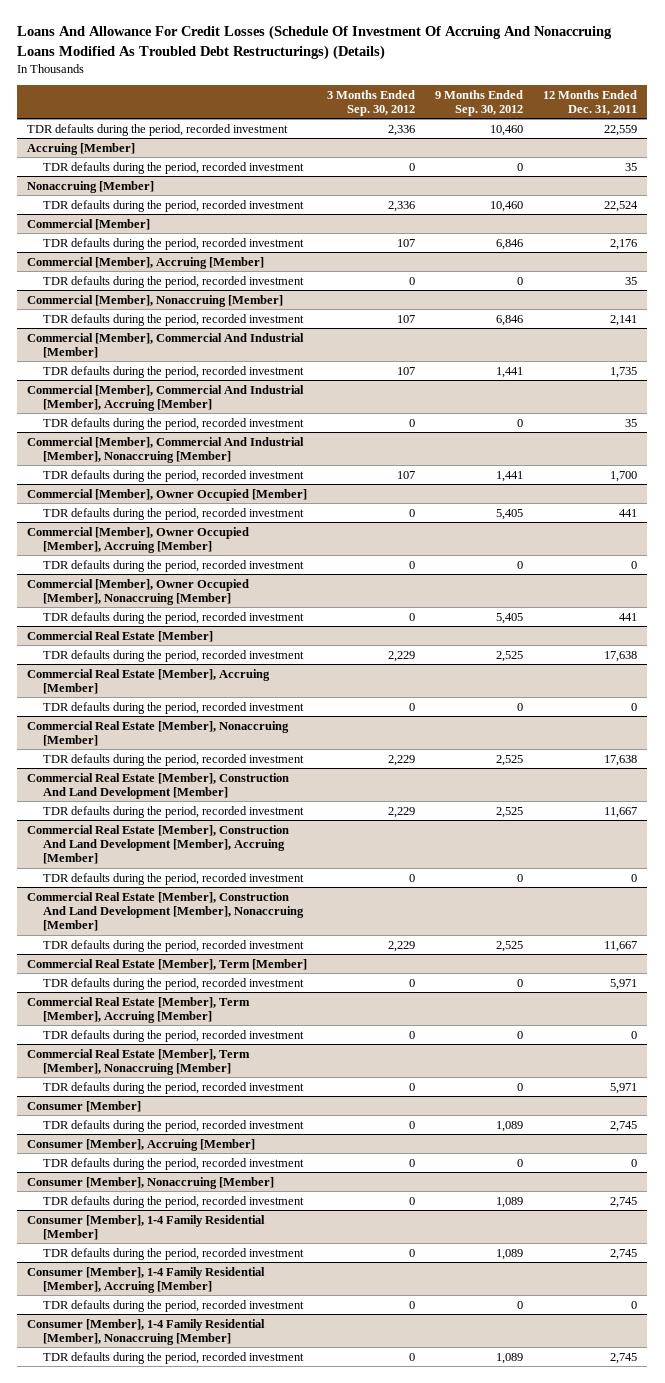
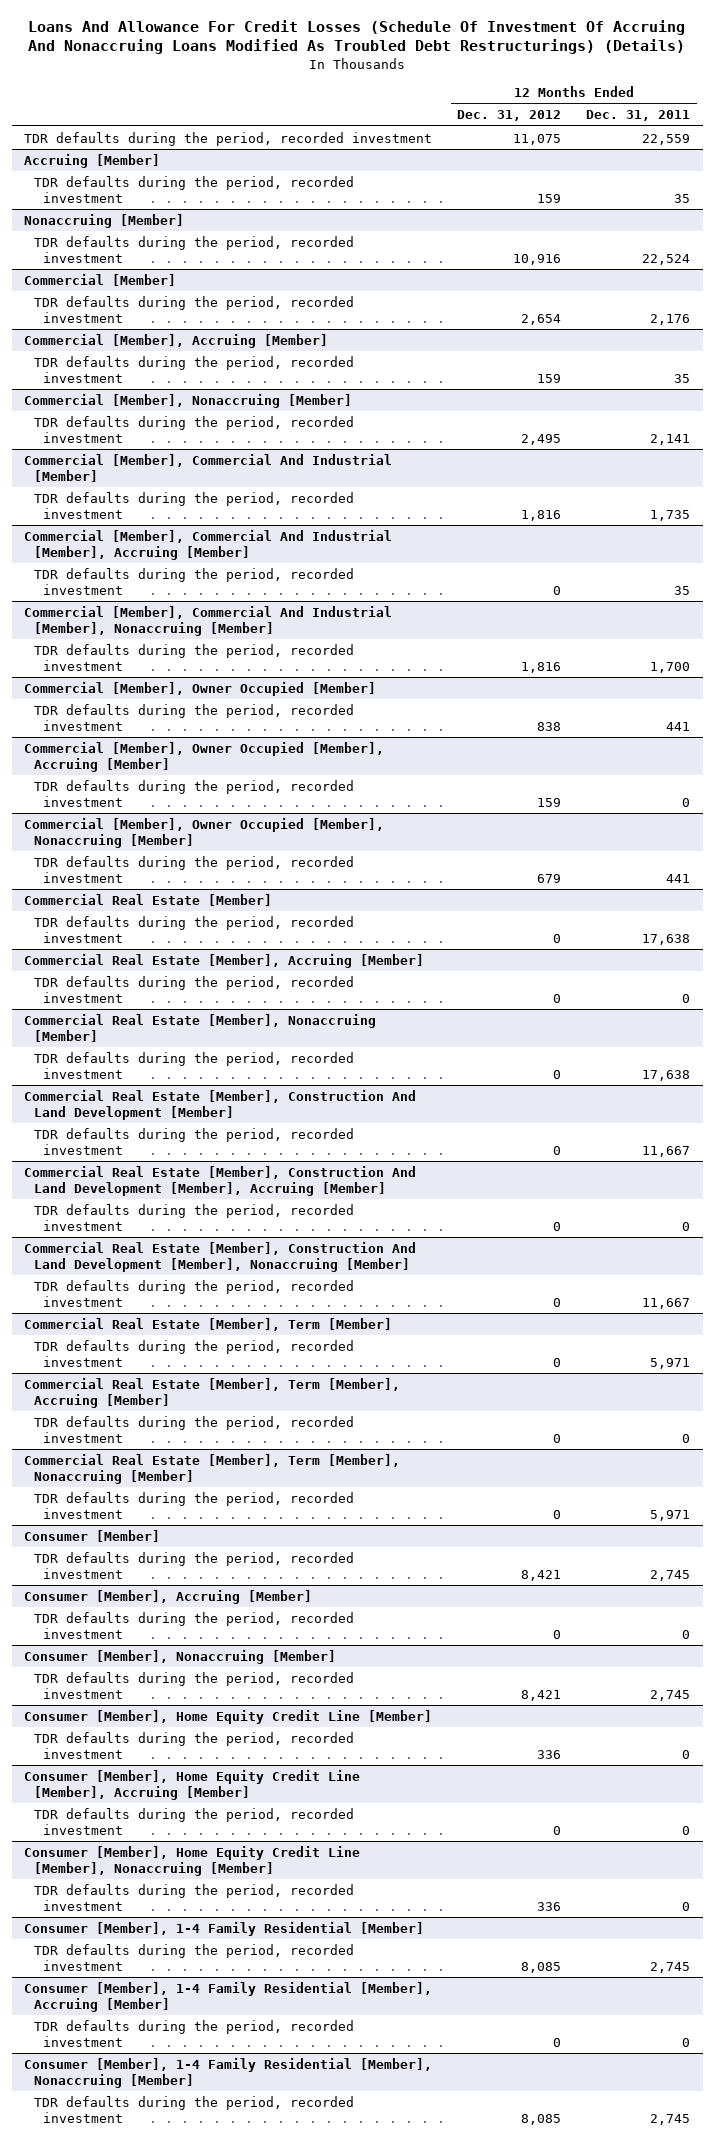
[327,89,416,117] 3 Months Ended Sep. 30, 2012 -> none
[435,89,524,117] 9 Months Ended Sep. 30, 2012 -> none
none -> [457,110,562,122] Dec. 31, 2012
none -> [24,1709,433,1724] Consumer [Member], Home Equity Credit Line [Member]
none -> [33,1731,354,1759] TDR defaults during the period, recorded investment
none -> [24,1769,361,1800] Consumer [Member], Home Equity Credit Line [Member], Accruing [Member]
none -> [33,1807,354,1835] TDR defaults during the period, recorded investment
none -> [24,1845,361,1876] Consumer [Member], Home Equity Credit Line [Member], Nonaccruing [Member]
none -> [33,1883,354,1911] TDR defaults during the period, recorded investment

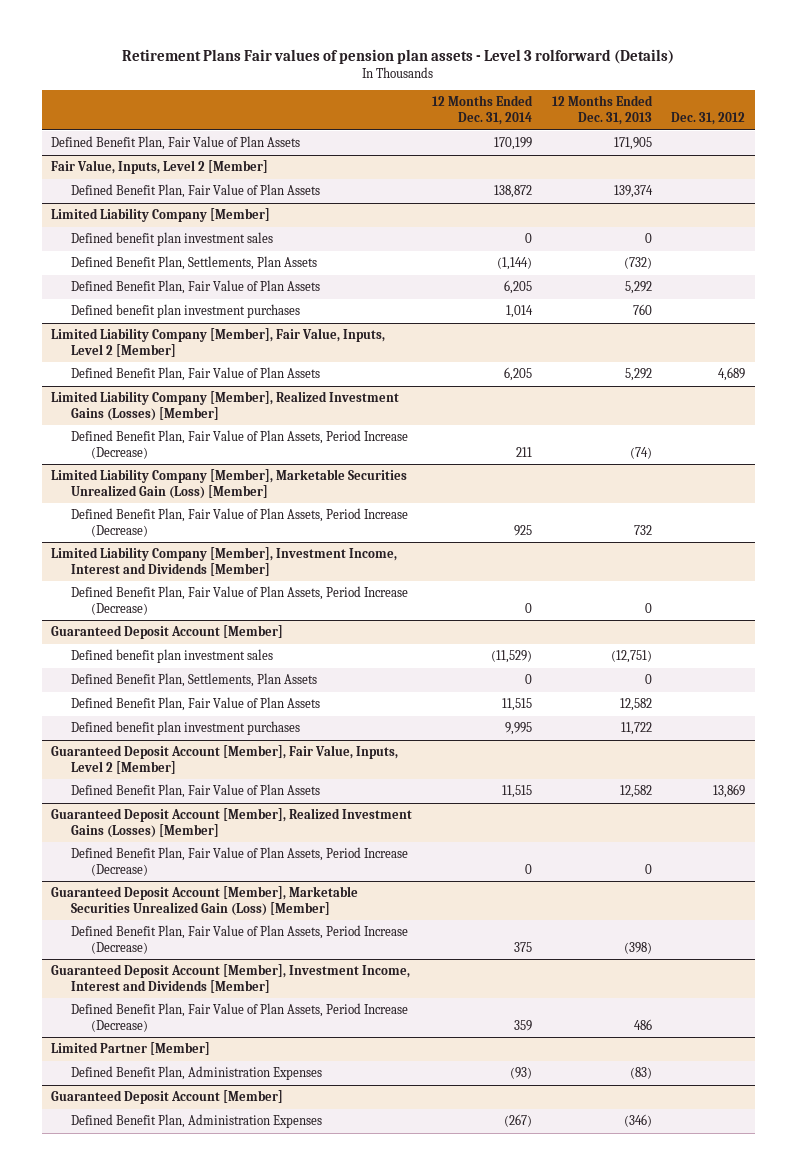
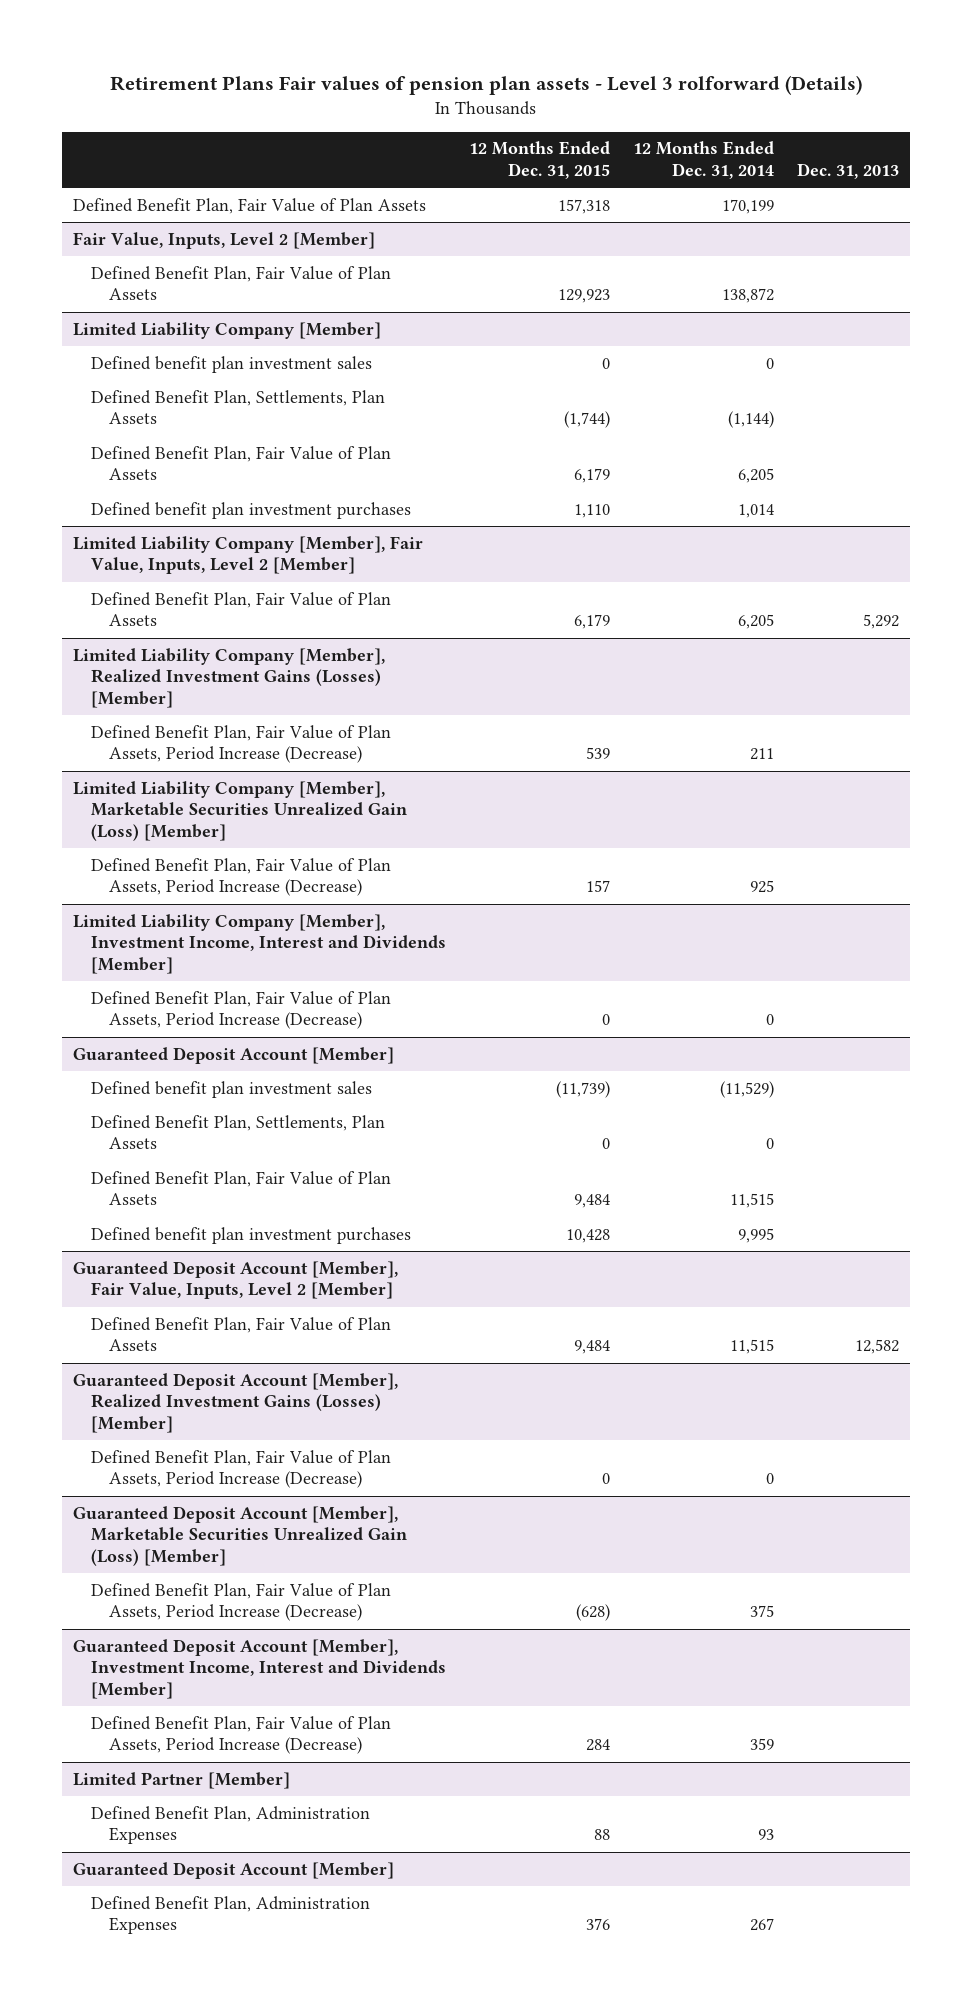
[551,95,653,125] 12 Months Ended Dec. 31, 2013 -> none
[671,111,746,125] Dec. 31, 2012 -> none
none -> [469,141,611,179] 12 Months Ended Dec. 31, 2015
none -> [796,162,899,179] Dec. 31, 2013
[510,1067,533,1080] (93) -> [758,1829,775,1841] 93
[504,1114,533,1128] (267) -> [750,1918,775,1932] 267

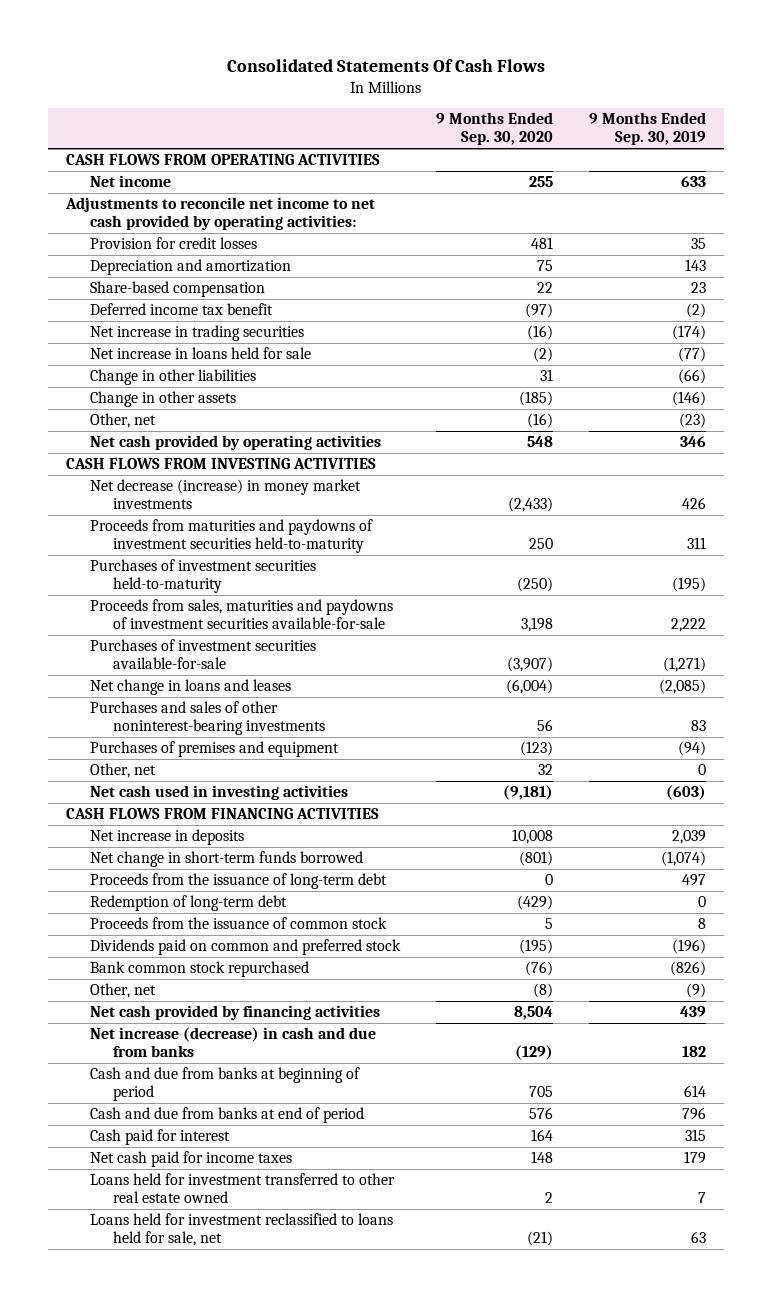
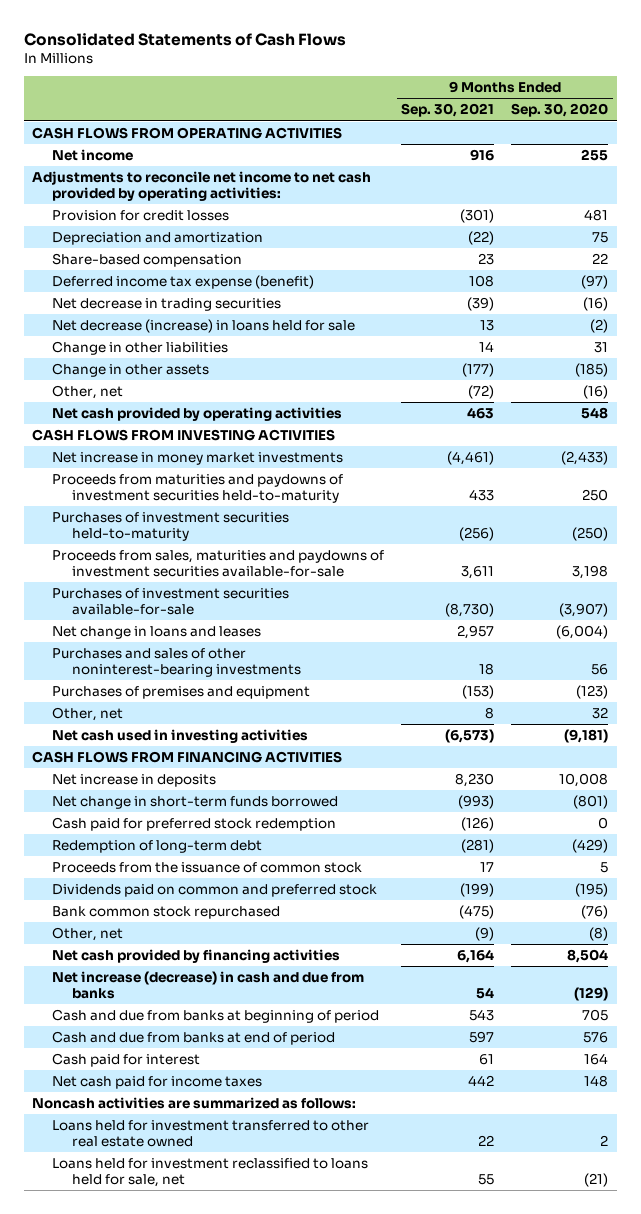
[227,59,546,73] Consolidated Statements Of Cash Flows -> [23,32,346,46] Consolidated Statements of Cash Flows
[588,112,706,146] 9 Months Ended Sep. 30, 2019 -> none
none -> [401,103,495,118] Sep. 30, 2021
[89,303,273,316] Deferred income tax benefit -> [52,275,315,290] Deferred income tax expense (benefit)
[89,325,304,342] Net increase in trading securities -> [52,298,282,312] Net decrease in trading securities
[89,347,311,360] Net increase in loans held for sale -> [52,319,356,334] Net decrease (increase) in loans held for sale
[89,479,361,510] Net decrease (increase) in money market investments -> [52,452,344,466] Net increase in money market investments
[89,873,387,890] Proceeds from the issuance of long-term debt -> none
none -> [52,817,337,832] Cash paid for preferred stock redemption
none -> [32,1097,357,1110] Noncash activities are summarized as follows:

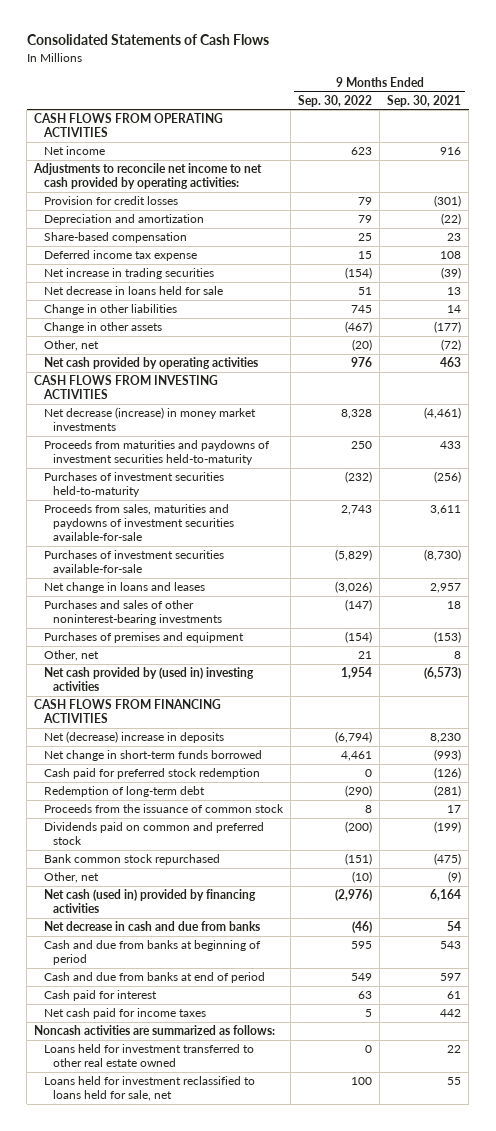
[511,103,609,118] Sep. 30, 2020 -> none
none -> [297,94,372,107] Sep. 30, 2022
[52,275,315,290] Deferred income tax expense (benefit) -> [43,250,197,262] Deferred income tax expense
[52,298,282,312] Net decrease in trading securities -> [43,268,214,280] Net increase in trading securities
[52,319,356,334] Net decrease (increase) in loans held for sale -> [43,286,223,296] Net decrease in loans held for sale
[52,452,344,466] Net increase in money market investments -> [43,407,256,432] Net decrease (increase) in money market investments
[52,729,309,744] Net cash used in investing activities -> [43,667,254,692] Net cash provided by (used in) investing activities
[52,774,217,788] Net increase in deposits -> [43,731,224,744] Net (decrease) increase in deposits
[52,949,341,964] Net cash provided by financing activities -> [43,889,256,914] Net cash (used in) provided by financing activities
[52,971,365,1000] Net increase (decrease) in cash and due from banks -> [43,921,260,932] Net decrease in cash and due from banks

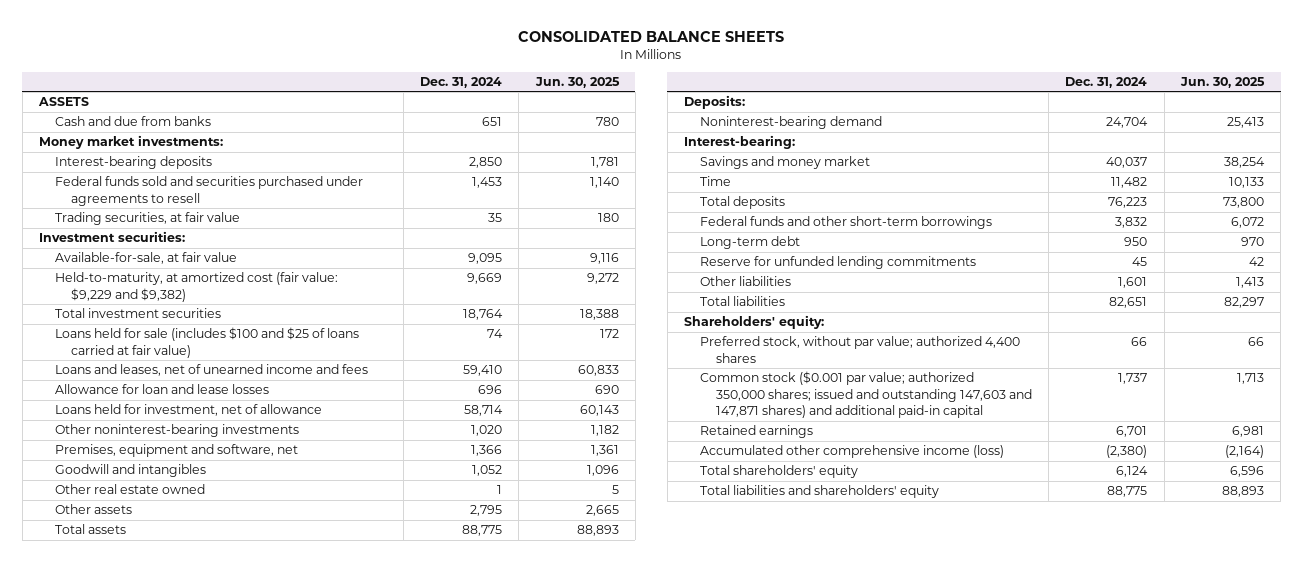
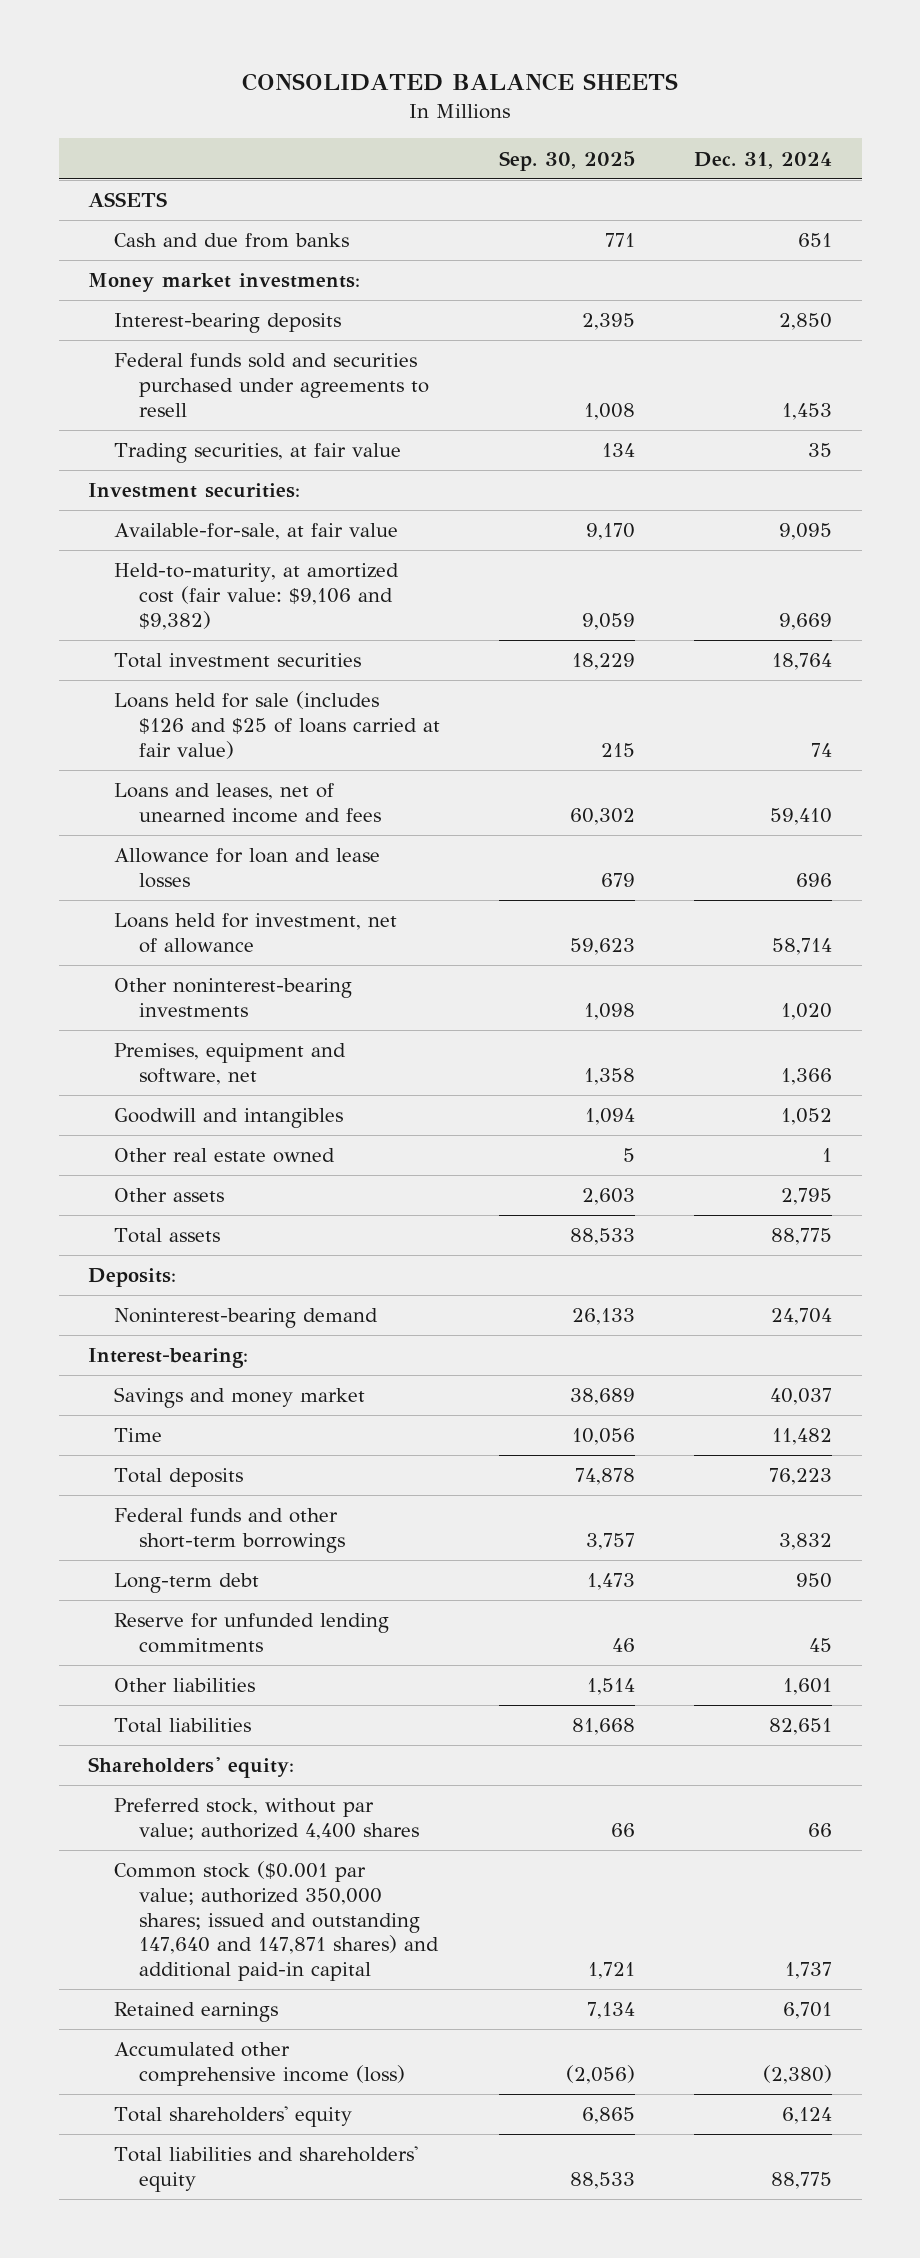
[534,77,620,89] Jun. 30, 2025 -> none
none -> [499,150,636,171] Sep. 30, 2025
[54,272,338,302] Held-to-maturity, at amortized cost (fair value: $9,229 and $9,382) -> [113,563,399,630] Held-to-maturity, at amortized cost (fair value: $9,106 and $9,382)
[54,327,359,358] Loans held for sale (includes $100 and $25 of loans carried at fair value) -> [113,691,441,759] Loans held for sale (includes $126 and $25 of loans carried at fair value)
[699,371,1032,419] Common stock ($0.001 par value; authorized 350,000 shares; issued and outstanding 147,603 and 147,871 shares) and additional paid-in capital -> [113,1861,440,1982] Common stock ($0.001 par value; authorized 350,000 shares; issued and outstanding 147,640 and 147,871 shares) and additional paid-in capital

